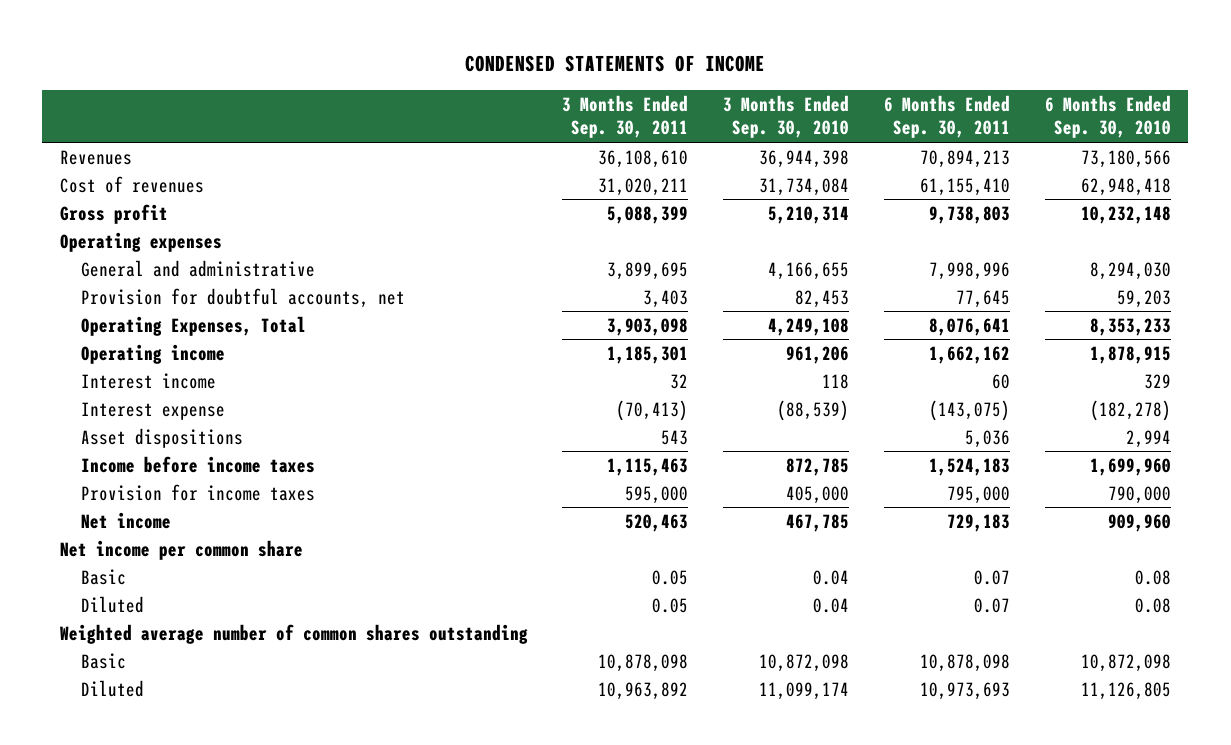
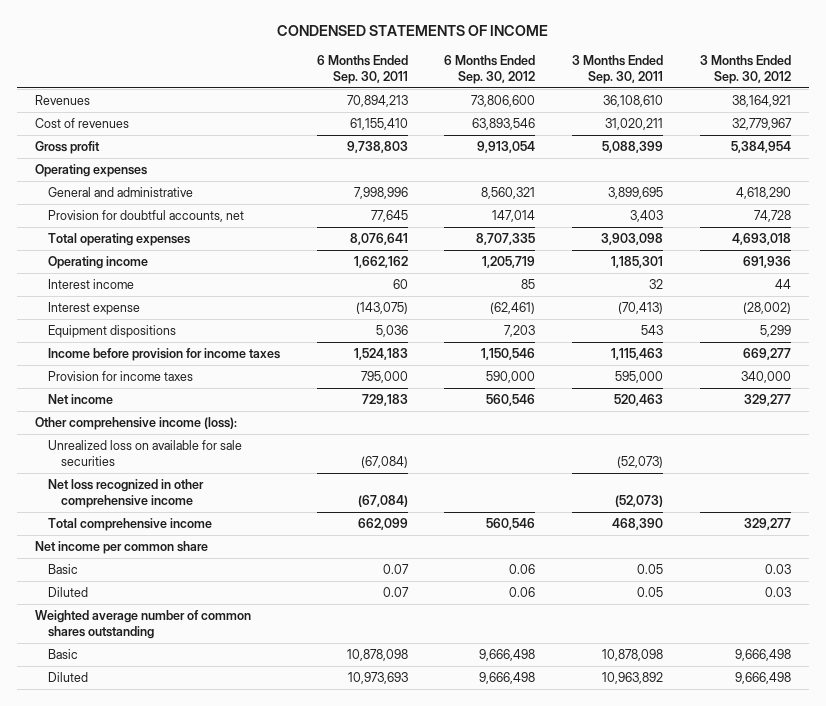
[723,95,850,139] 3 Months Ended Sep. 30, 2010 -> none
[1045,95,1172,139] 6 Months Ended Sep. 30, 2010 -> none
none -> [444,55,536,84] 6 Months Ended Sep. 30, 2012
none -> [700,55,792,84] 3 Months Ended Sep. 30, 2012
[81,315,307,336] Operating Expenses, Total -> [47,233,190,247] Total operating expenses
[81,427,244,448] Asset dispositions -> [47,325,176,339] Equipment dispositions
[81,455,316,473] Income before income taxes -> [47,348,280,362] Income before provision for income taxes
none -> [35,417,238,431] Other comprehensive income (loss):
none -> [47,440,242,466] Unrealized loss on available for sale securities
none -> [47,479,204,508] Net loss recognized in other comprehensive income
none -> [47,518,212,532] Total comprehensive income

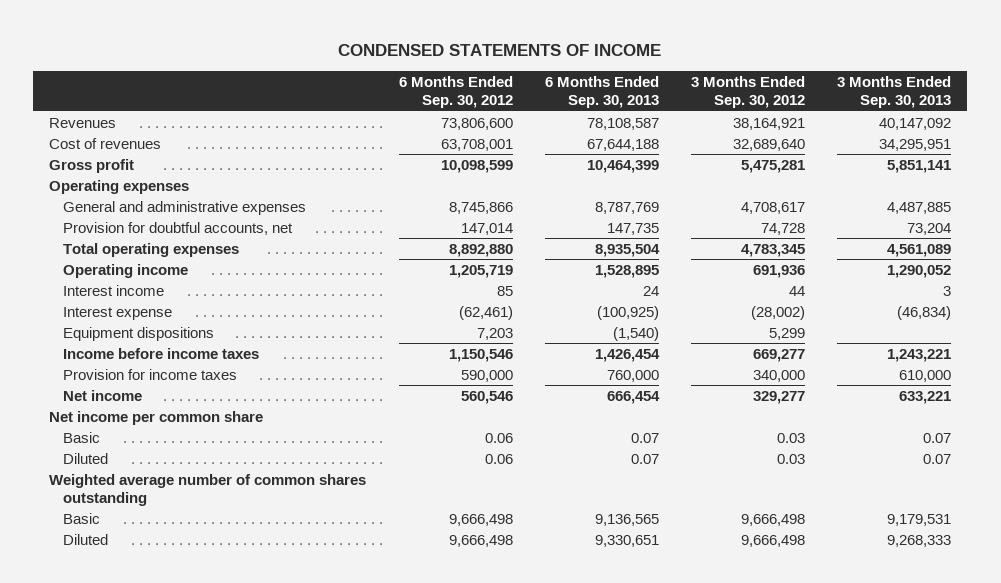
[316,55,408,84] 6 Months Ended Sep. 30, 2011 -> none
[572,55,664,84] 3 Months Ended Sep. 30, 2011 -> none
none -> [544,76,659,109] 6 Months Ended Sep. 30, 2013
none -> [837,76,952,109] 3 Months Ended Sep. 30, 2013
[472,118,536,131] 63,893,546 -> [440,138,513,151] 63,708,001
[732,118,793,131] 32,779,967 -> [733,138,806,151] 32,689,640
[477,141,536,154] 9,913,054 -> [440,159,513,173] 10,098,599
[731,141,792,154] 5,384,954 -> [741,159,806,173] 5,475,281
[47,187,193,198] General and administrative -> [62,200,306,215] General and administrative expenses
[481,187,536,200] 8,560,321 -> [448,201,513,214] 8,745,866
[736,187,792,200] 4,618,290 -> [741,201,806,214] 4,708,617
[476,233,536,246] 8,707,335 -> [448,243,513,257] 8,892,880
[732,233,792,246] 4,693,018 -> [741,243,806,257] 4,783,345
[47,348,280,362] Income before provision for income taxes -> [62,347,259,359] Income before income taxes
[35,417,238,431] Other comprehensive income (loss): -> none
[47,440,242,466] Unrealized loss on available for sale securities -> none
[47,479,204,508] Net loss recognized in other comprehensive income -> none
[47,518,212,532] Total comprehensive income -> none

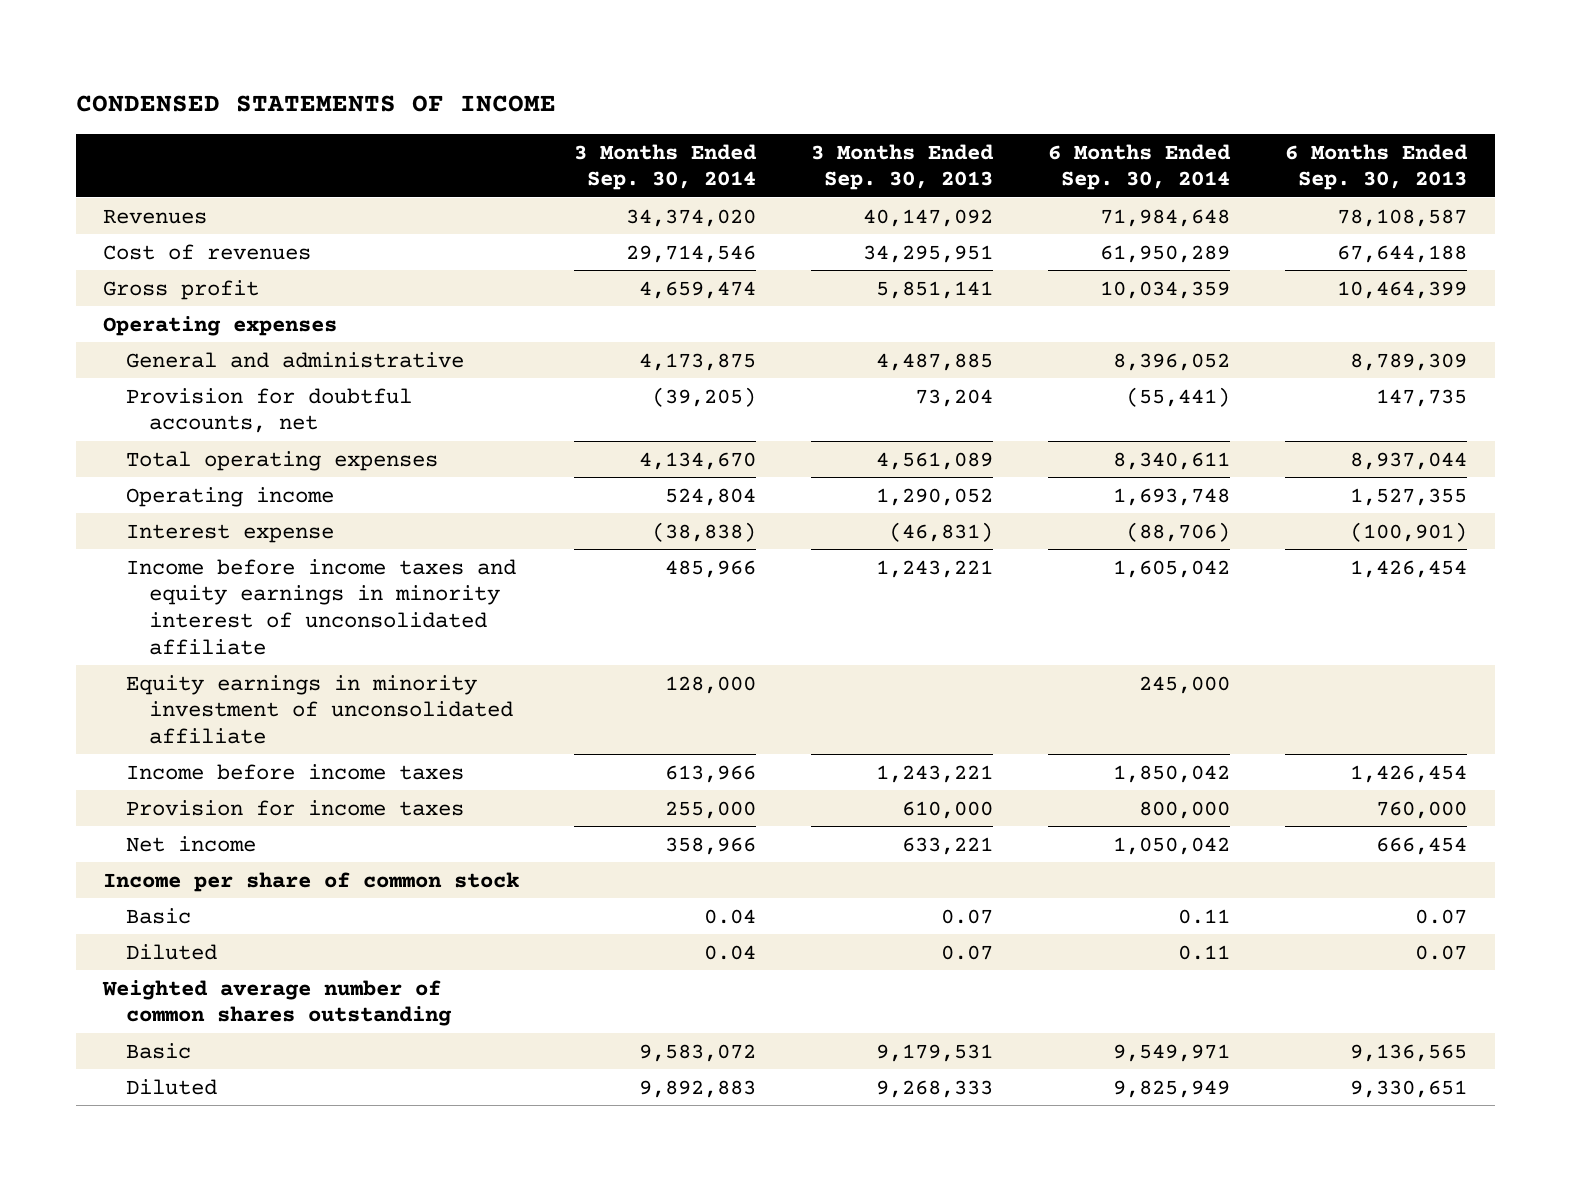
[398,76,513,109] 6 Months Ended Sep. 30, 2012 -> none
[691,76,806,109] 3 Months Ended Sep. 30, 2012 -> none
none -> [574,143,758,191] 3 Months Ended Sep. 30, 2014
none -> [1048,143,1232,191] 6 Months Ended Sep. 30, 2014
[62,200,306,215] General and administrative expenses -> [126,351,465,368] General and administrative
[594,201,659,214] 8,787,769 -> [1350,352,1468,371] 8,789,309
[62,284,164,296] Interest income -> none
[62,326,214,341] Equipment dispositions -> none
[594,243,660,257] 8,935,504 -> [1350,451,1468,470] 8,937,044
[594,264,659,278] 1,528,895 -> [1350,487,1468,506] 1,527,355
[596,305,659,320] (100,925) -> [1350,521,1468,542] (100,901)
[897,305,952,320] (46,834) -> [889,521,994,542] (46,831)
none -> [126,558,517,655] Income before income taxes and equity earnings in minority interest of unconsolidated affiliate
none -> [126,674,513,744] Equity earnings in minority investment of unconsolidated affiliate
[49,410,264,425] Net income per common share -> [103,871,520,892] Income per share of common stock

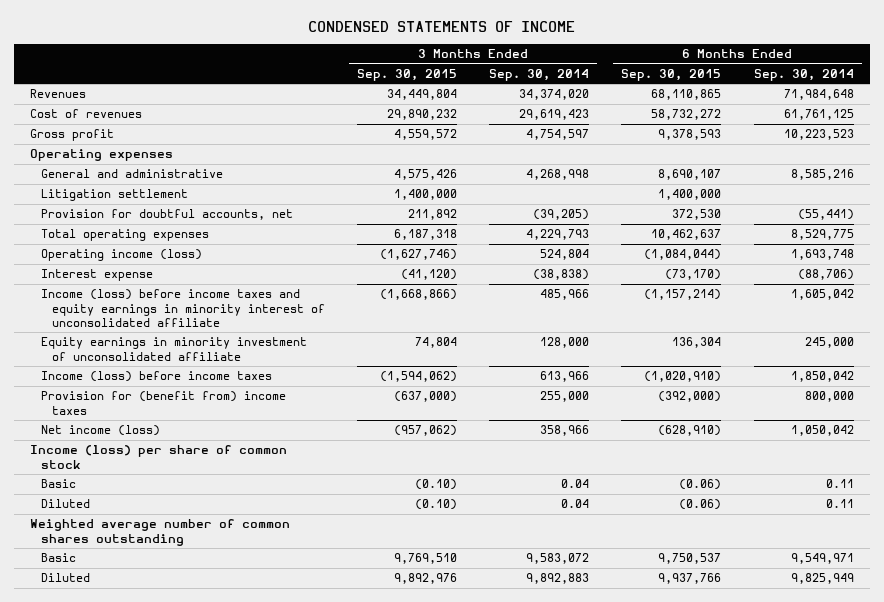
[811,143,995,191] 3 Months Ended Sep. 30, 2013 -> none
[1285,143,1469,191] 6 Months Ended Sep. 30, 2013 -> none
none -> [356,68,457,81] Sep. 30, 2015
none -> [621,68,722,81] Sep. 30, 2015
[626,244,757,263] 29,714,546 -> [519,109,590,121] 29,619,423
[1100,244,1231,263] 61,950,289 -> [783,109,854,121] 61,761,125
[639,280,757,299] 4,659,474 -> [526,129,590,141] 4,754,597
[1100,280,1231,299] 10,034,359 -> [783,129,854,141] 10,223,523
[639,352,757,371] 4,173,875 -> [526,169,590,181] 4,268,998
[1113,352,1231,371] 8,396,052 -> [790,169,854,181] 8,585,216
none -> [40,189,188,202] Litigation settlement
[639,451,757,470] 4,134,670 -> [526,229,590,241] 4,229,793
[1113,451,1231,470] 8,340,611 -> [790,229,854,241] 8,529,775
[126,486,335,507] Operating income -> [40,249,202,262] Operating income (loss)
[126,558,517,655] Income before income taxes and equity earnings in minority interest of unconsolidated affiliate -> [40,289,325,328] Income (loss) before income taxes and equity earnings in minority interest of unconsolidated affiliate
[126,763,465,780] Income before income taxes -> [40,371,272,383] Income (loss) before income taxes
[126,799,465,816] Provision for income taxes -> [40,391,286,415] Provision for (benefit from) income taxes
[126,835,257,852] Net income -> [40,425,160,437] Net income (loss)
[103,871,520,892] Income per share of common stock -> [30,445,288,469] Income (loss) per share of common stock

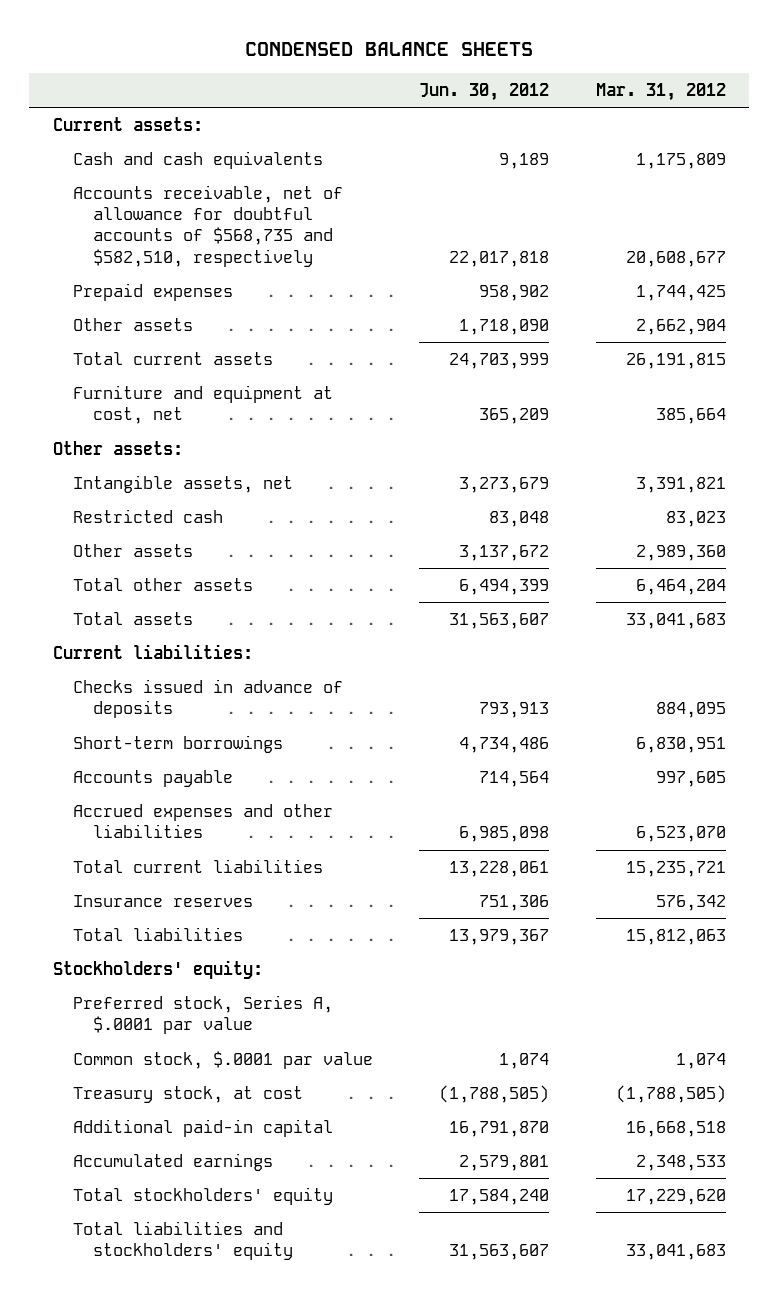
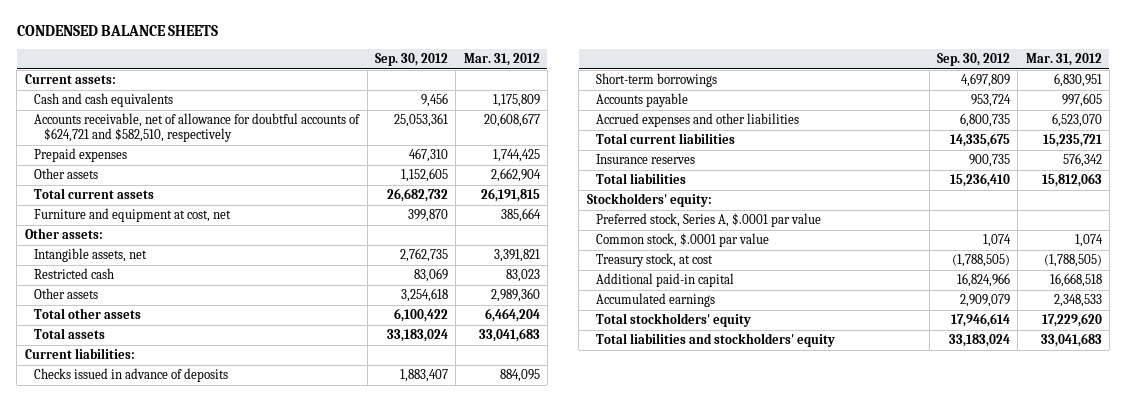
[419,83,550,102] Jun. 30, 2012 -> none
none -> [374,53,448,67] Sep. 30, 2012
[72,185,343,267] Accounts receivable, net of allowance for doubtful accounts of $568,735 and $582,510, respectively -> [34,113,361,142] Accounts receivable, net of allowance for doubtful accounts of $624,721 and $582,510, respectively

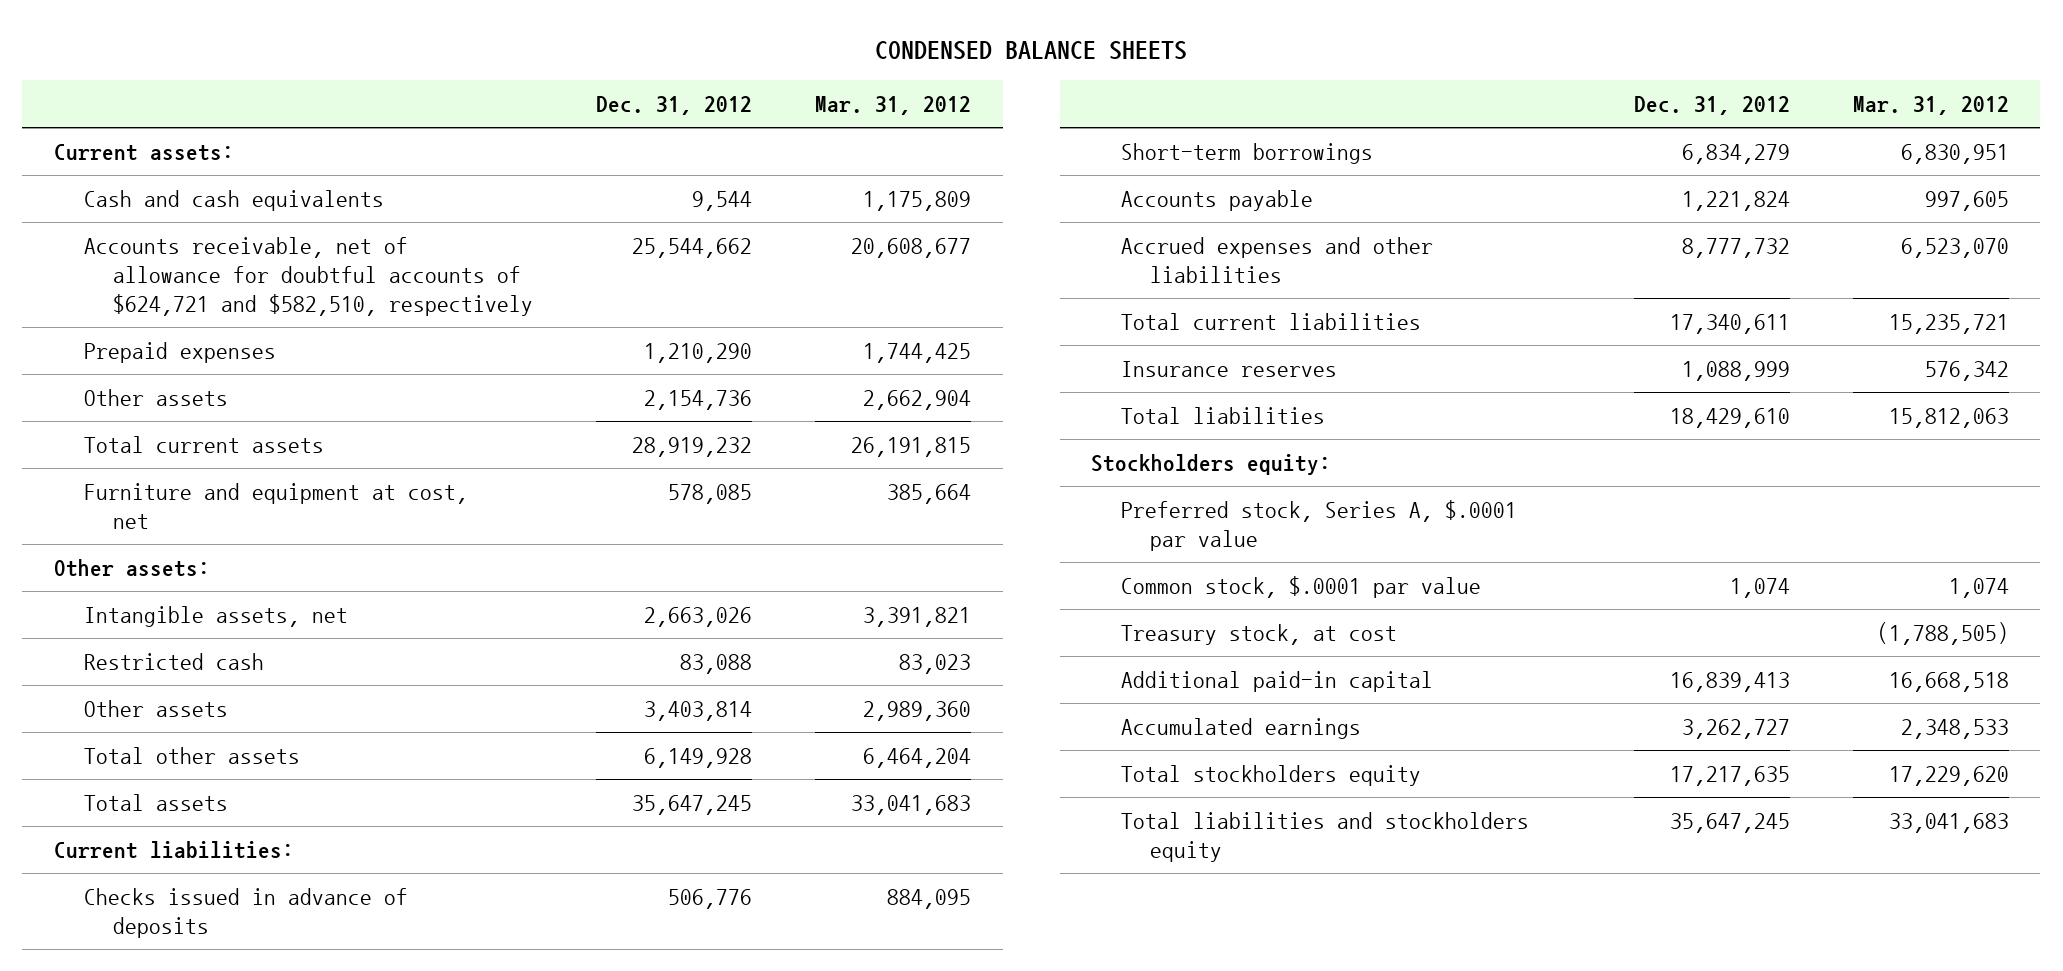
[374,53,448,67] Sep. 30, 2012 -> none
none -> [596,95,753,115] Dec. 31, 2012
[586,193,712,208] Stockholders' equity: -> [1091,453,1332,475] Stockholders equity:
[596,313,752,328] Total stockholders' equity -> [1120,764,1421,786] Total stockholders equity
[596,333,836,348] Total liabilities and stockholders' equity -> [1120,811,1529,862] Total liabilities and stockholders equity

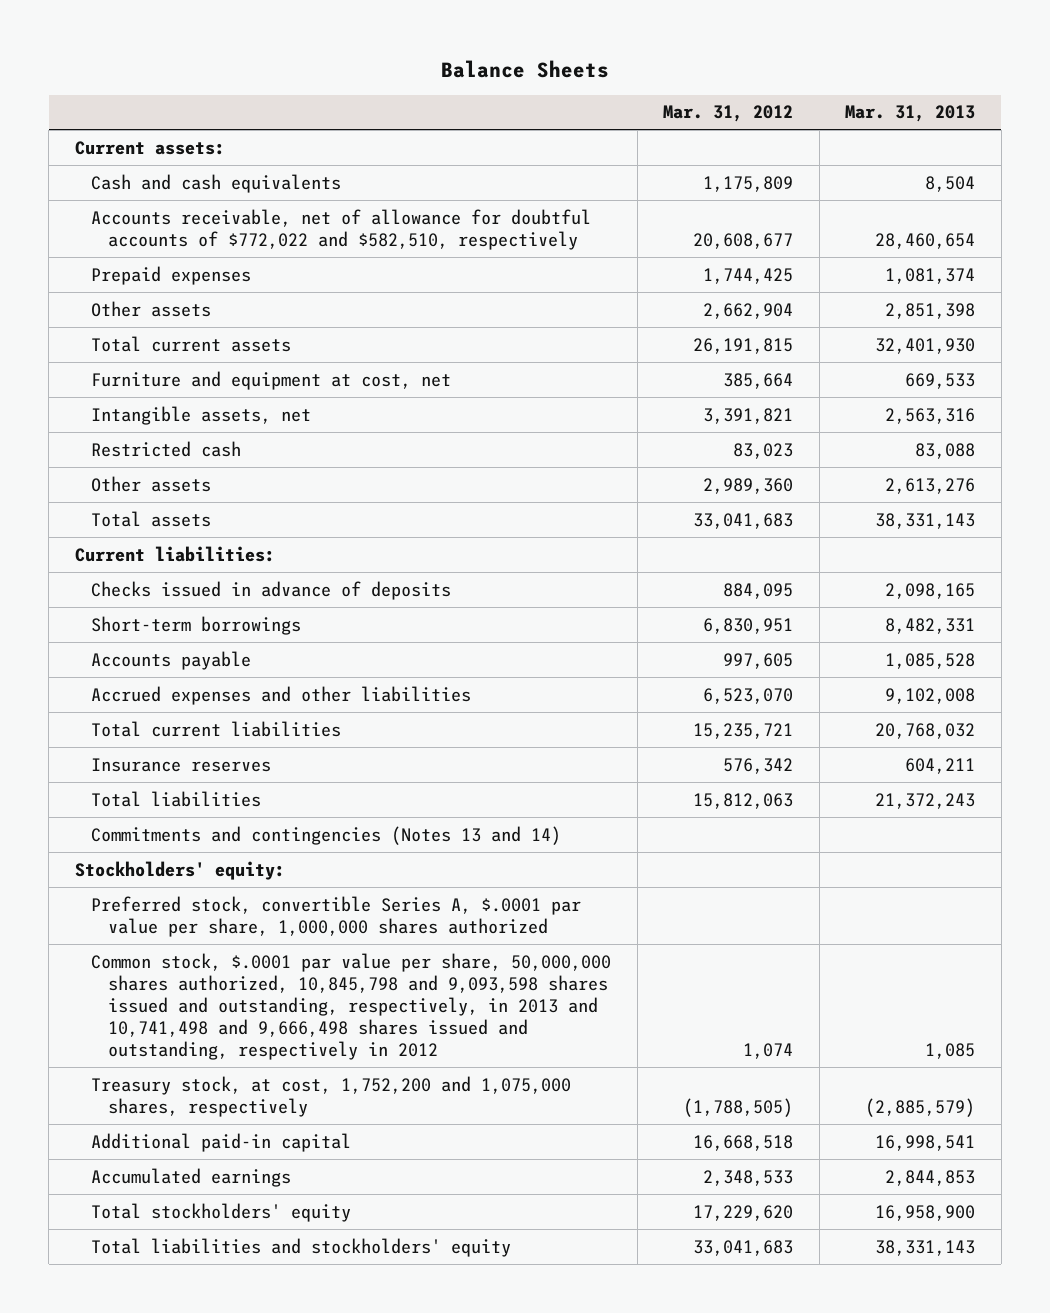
[875,40,1188,60] CONDENSED BALANCE SHEETS -> [440,59,609,78] Balance Sheets
[596,95,753,115] Dec. 31, 2012 -> none
none -> [845,105,976,123] Mar. 31, 2013
[83,236,533,316] Accounts receivable, net of allowance for doubtful accounts of $624,721 and $582,510, respectively -> [91,208,592,250] Accounts receivable, net of allowance for doubtful accounts of $772,022 and $582,510, respectively
[54,558,211,577] Other assets: -> none
[83,746,300,764] Total other assets -> none
none -> [91,825,562,845] Commitments and contingencies (Notes 13 and 14)
[1091,453,1332,475] Stockholders equity: -> [74,860,285,880] Stockholders' equity:
[1120,499,1517,551] Preferred stock, Series A, $.0001 par value -> [91,895,582,937] Preferred stock, convertible Series A, $.0001 par value per share, 1,000,000 shares authorized
[1120,575,1481,598] Common stock, $.0001 par value -> [91,952,612,1060] Common stock, $.0001 par value per share, 50,000,000 shares authorized, 10,845,798 and 9,093,598 shares issued and outstanding, respectively, in 2013 and 10,741,498 and 9,666,498 shares issued and outstanding, respectively in 2012
[1120,623,1397,645] Treasury stock, at cost -> [91,1075,572,1117] Treasury stock, at cost, 1,752,200 and 1,075,000 shares, respectively
[1120,764,1421,786] Total stockholders equity -> [91,1202,352,1222] Total stockholders' equity
[1120,811,1529,862] Total liabilities and stockholders equity -> [91,1237,512,1257] Total liabilities and stockholders' equity

